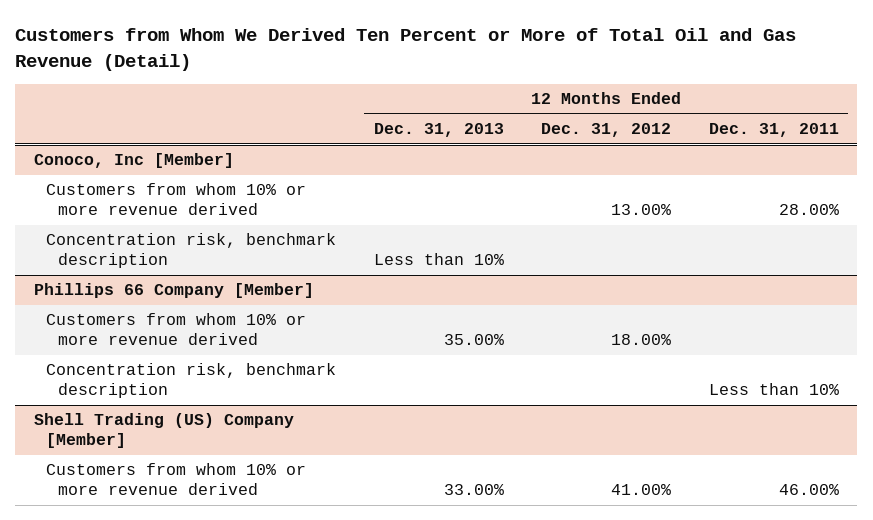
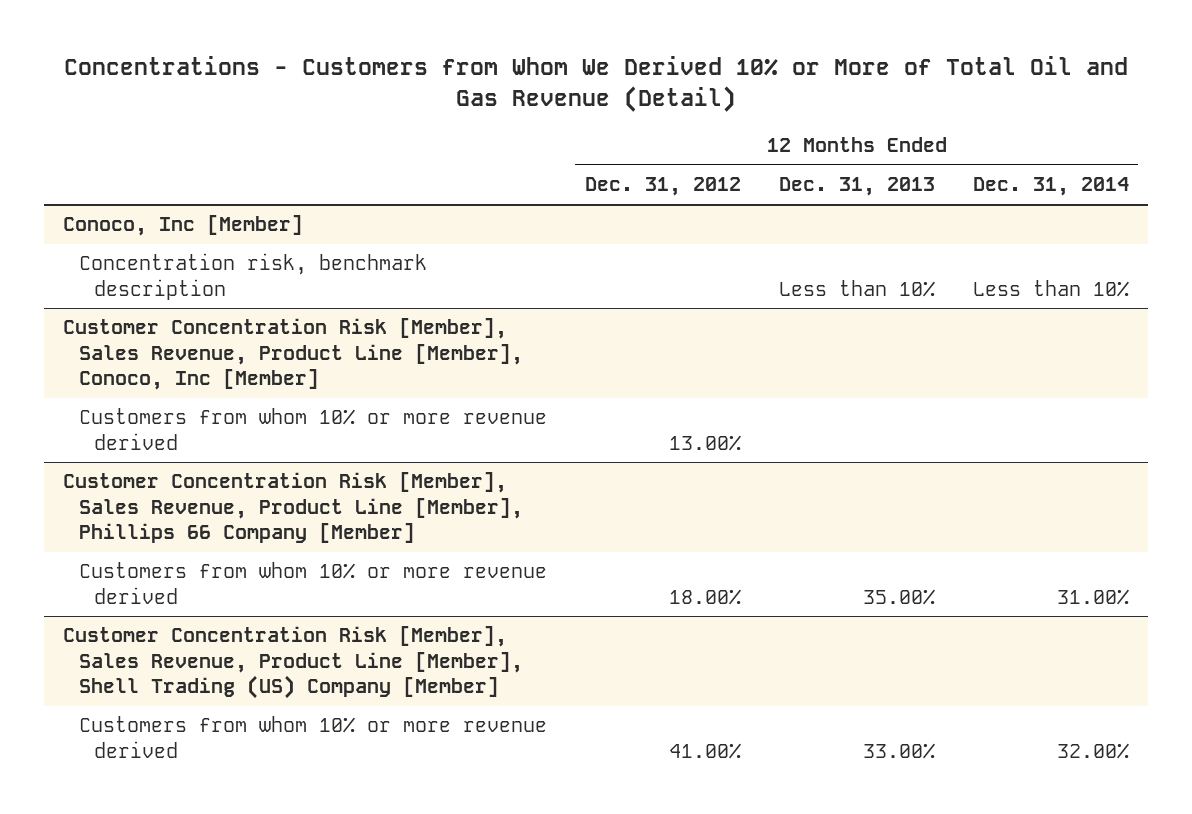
[15,28,797,72] Customers from Whom We Derived Ten Percent or More of Total Oil and Gas Revenue (Detail) -> [64,56,1129,113] Concentrations - Customers from Whom We Derived 10% or More of Total Oil and Gas Revenue (Detail)
[708,123,839,138] Dec. 31, 2011 -> none
none -> [972,177,1129,197] Dec. 31, 2014
[46,183,307,216] Customers from whom 10% or more revenue derived -> none
[34,283,315,299] Phillips 66 Company [Member] -> none
none -> [63,318,523,390] Customer Concentration Risk [Member], Sales Revenue, Product Line [Member], Conoco, Inc [Member]
none -> [78,408,547,450] Customers from whom 10% or more revenue derived
none -> [63,472,523,543] Customer Concentration Risk [Member], Sales Revenue, Product Line [Member], Phillips 66 Company [Member]
[46,363,337,399] Concentration risk, benchmark description -> none
[34,413,295,449] Shell Trading (US) Company [Member] -> none
none -> [63,626,523,699] Customer Concentration Risk [Member], Sales Revenue, Product Line [Member], Shell Trading (US) Company [Member]

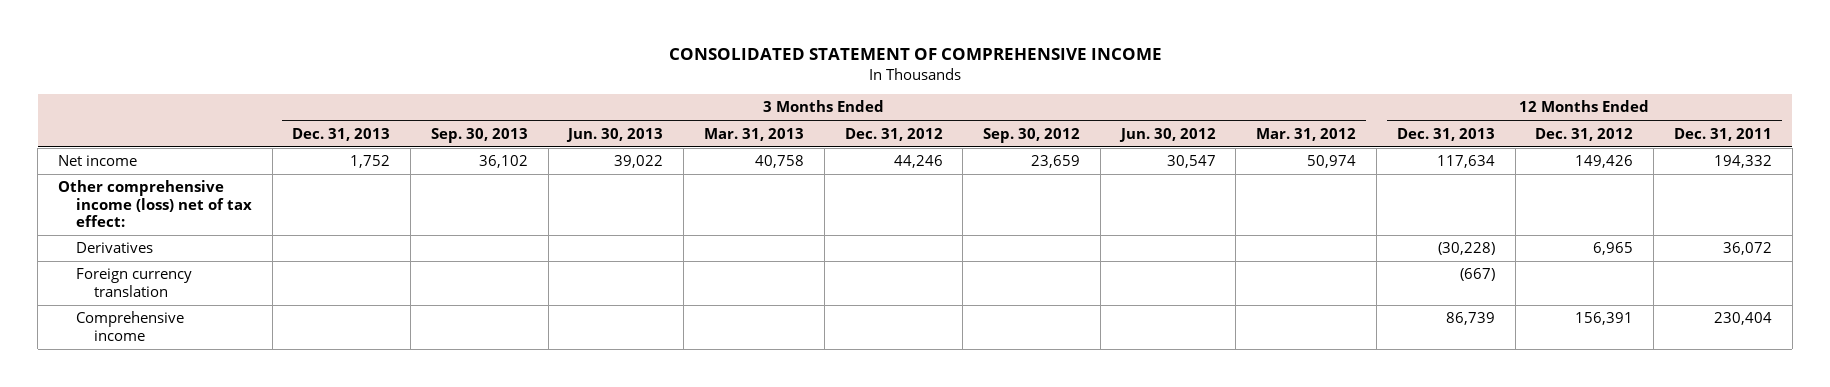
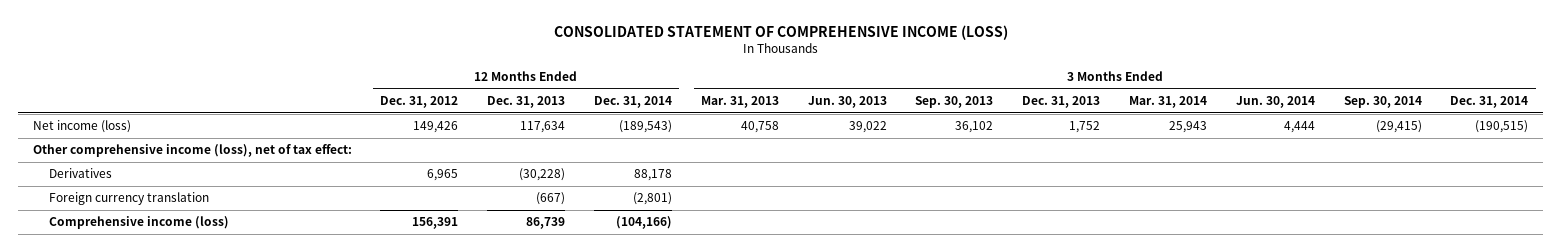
[668,48,1162,61] CONSOLIDATED STATEMENT OF COMPREHENSIVE INCOME -> [553,24,1008,40] CONSOLIDATED STATEMENT OF COMPREHENSIVE INCOME (LOSS)
[844,127,943,141] Dec. 31, 2012 -> none
[983,127,1081,143] Sep. 30, 2012 -> none
[1118,127,1216,142] Jun. 30, 2012 -> none
[1256,127,1357,141] Mar. 31, 2012 -> none
[1673,127,1772,141] Dec. 31, 2011 -> none
none -> [594,96,673,109] Dec. 31, 2014
none -> [1129,96,1208,109] Mar. 31, 2014
none -> [1235,96,1315,109] Jun. 30, 2014
none -> [1343,96,1422,109] Sep. 30, 2014
none -> [1450,96,1529,109] Dec. 31, 2014
[57,155,137,167] Net income -> [32,120,131,134] Net income (loss)
[57,180,252,227] Other comprehensive income (loss) net of tax effect: -> [32,144,352,158] Other comprehensive income (loss), net of tax effect:
[75,311,184,341] Comprehensive income -> [49,216,230,230] Comprehensive income (loss)

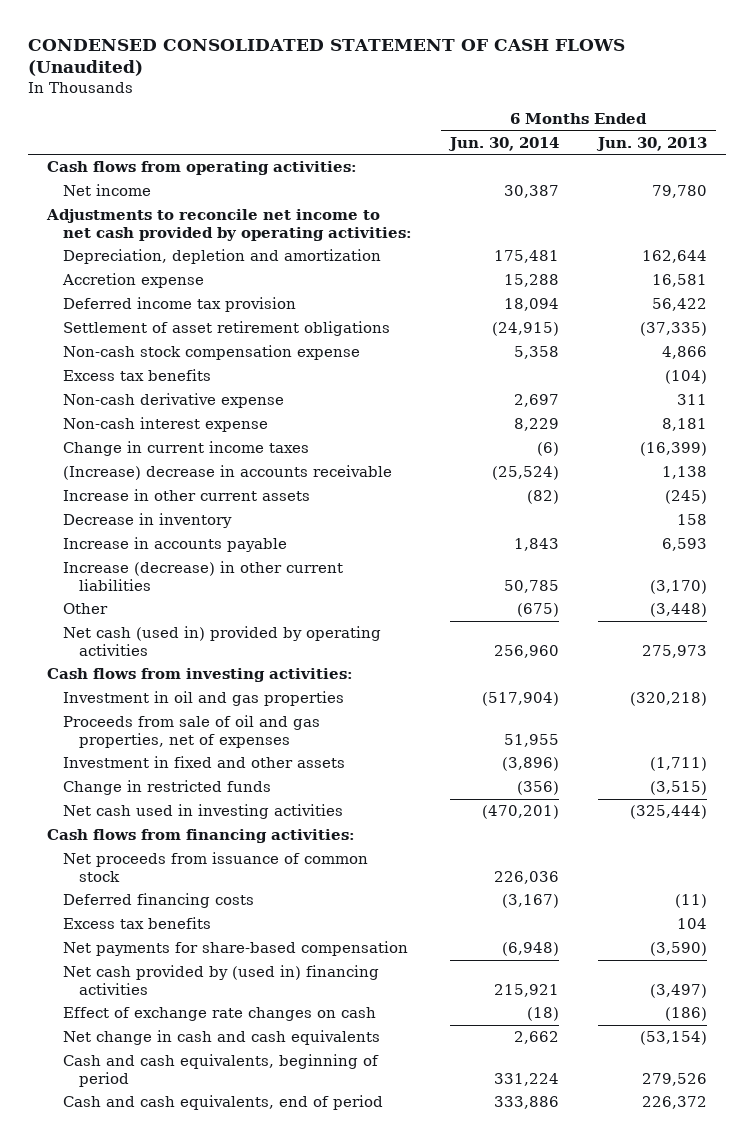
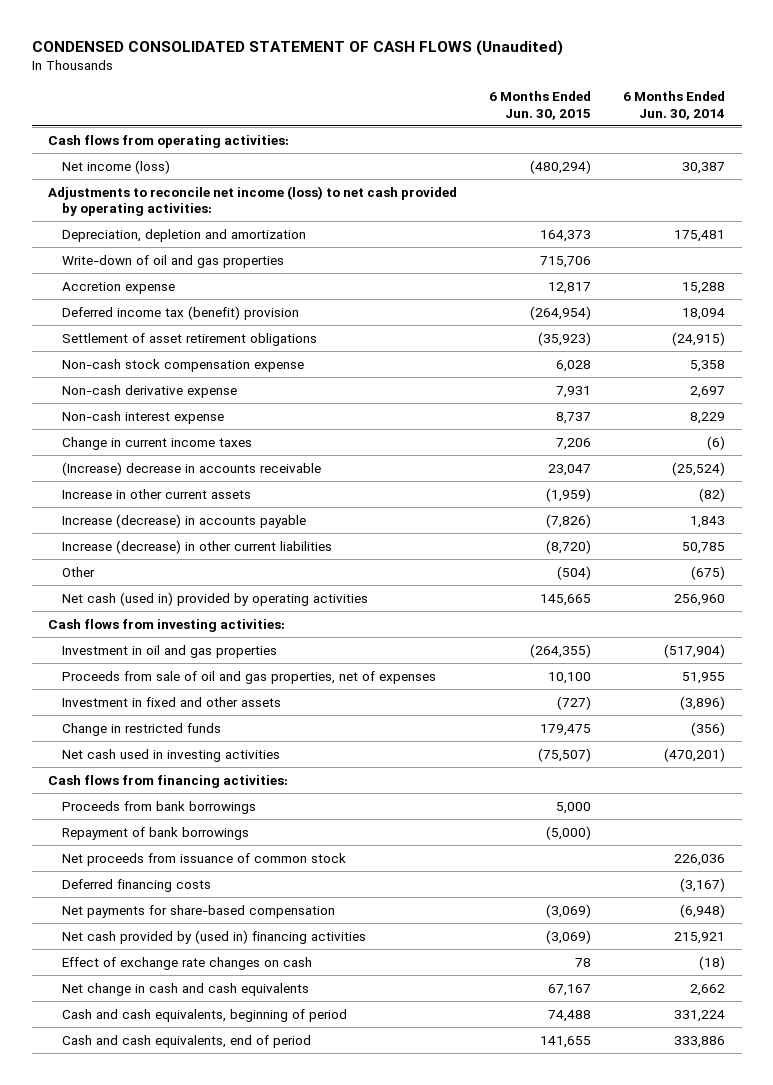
[595,136,707,151] Jun. 30, 2013 -> none
none -> [489,91,592,120] 6 Months Ended Jun. 30, 2015
[63,184,152,197] Net income -> [62,159,171,174] Net income (loss)
[46,209,413,241] Adjustments to reconcile net income to net cash provided by operating activities: -> [47,185,457,217] Adjustments to reconcile net income (loss) to net cash provided by operating activities:
none -> [62,254,285,268] Write-down of oil and gas properties
[63,297,297,313] Deferred income tax provision -> [62,305,300,320] Deferred income tax (benefit) provision
[63,369,212,382] Excess tax benefits -> none
[63,513,233,529] Decrease in inventory -> none
[63,537,288,553] Increase in accounts payable -> [62,513,307,528] Increase (decrease) in accounts payable
none -> [62,800,257,814] Proceeds from bank borrowings
none -> [62,826,250,840] Repayment of bank borrowings
[63,917,212,930] Excess tax benefits -> none

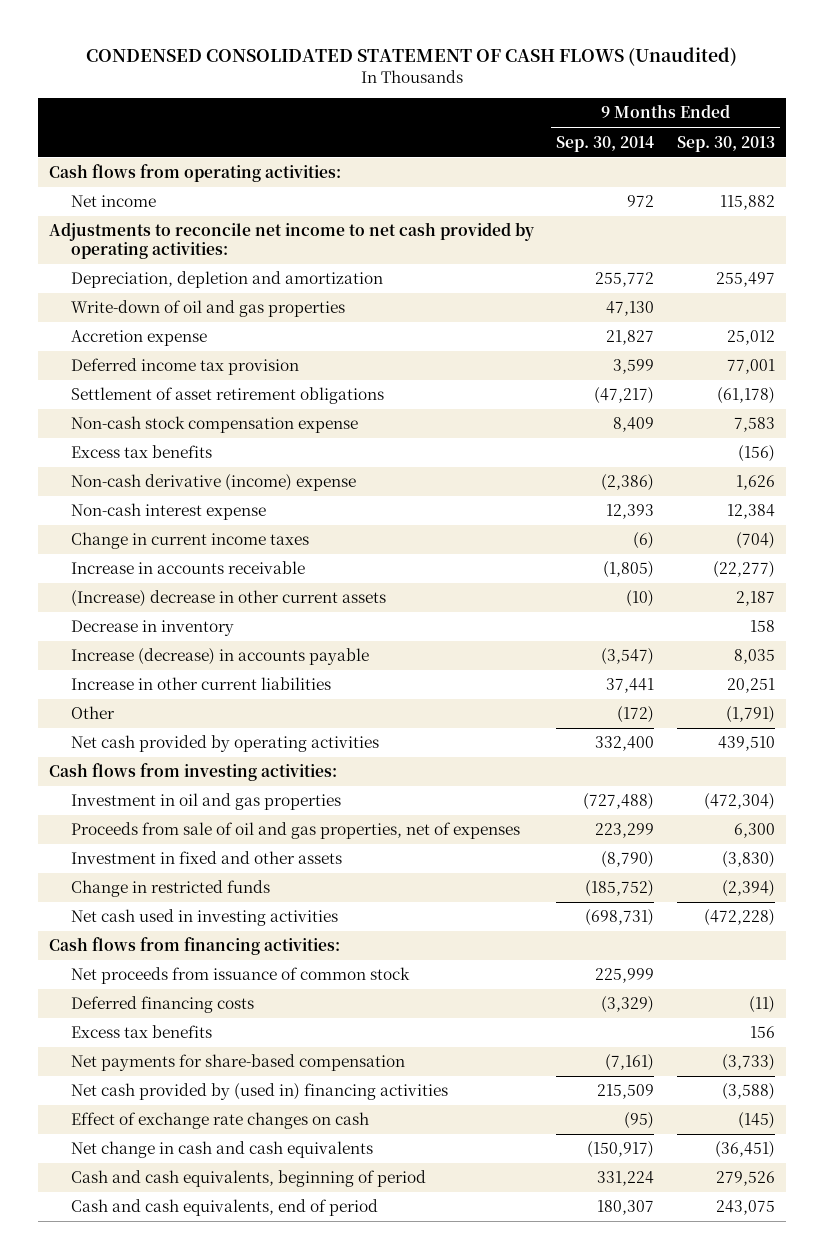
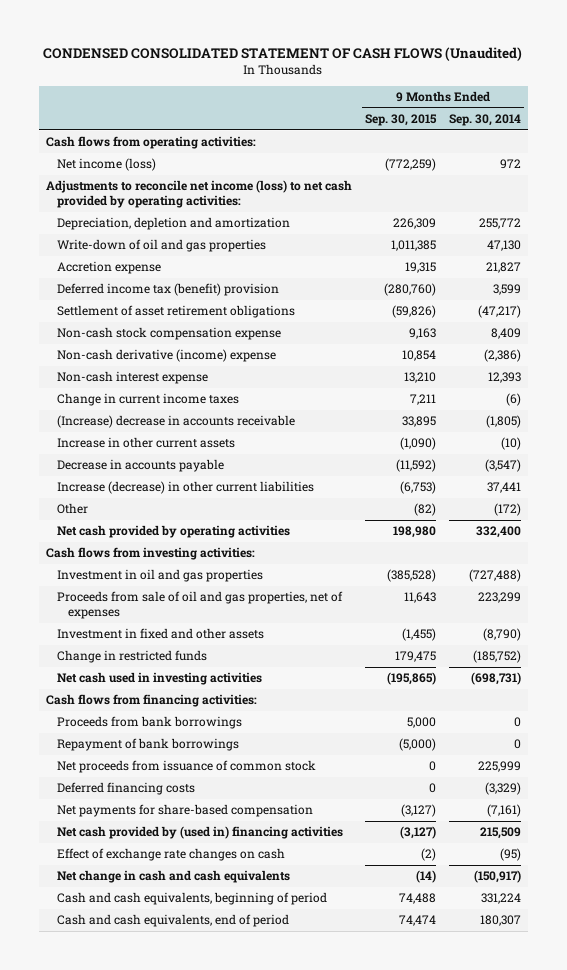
[676,135,775,152] Sep. 30, 2013 -> none
none -> [364,113,437,126] Sep. 30, 2015
[70,195,156,208] Net income -> [56,158,156,172] Net income (loss)
[49,222,535,259] Adjustments to reconcile net income to net cash provided by operating activities: -> [45,180,352,209] Adjustments to reconcile net income (loss) to net cash provided by operating activities:
[70,358,299,376] Deferred income tax provision -> [56,283,279,297] Deferred income tax (benefit) provision
[70,445,212,459] Excess tax benefits -> none
[70,620,234,637] Decrease in inventory -> none
[70,561,305,575] Increase in accounts receivable -> [56,415,295,429] (Increase) decrease in accounts receivable
[70,590,386,608] (Increase) decrease in other current assets -> [56,437,235,449] Increase in other current assets
[70,648,369,666] Increase (decrease) in accounts payable -> [56,459,224,473] Decrease in accounts payable
[70,677,331,691] Increase in other current liabilities -> [56,481,314,495] Increase (decrease) in other current liabilities
none -> [56,716,242,730] Proceeds from bank borrowings
none -> [56,738,239,752] Repayment of bank borrowings
[70,1025,212,1039] Excess tax benefits -> none

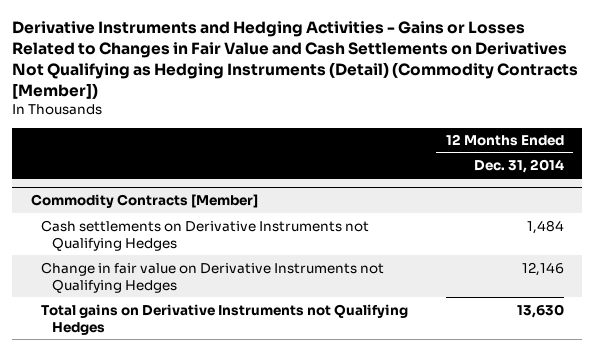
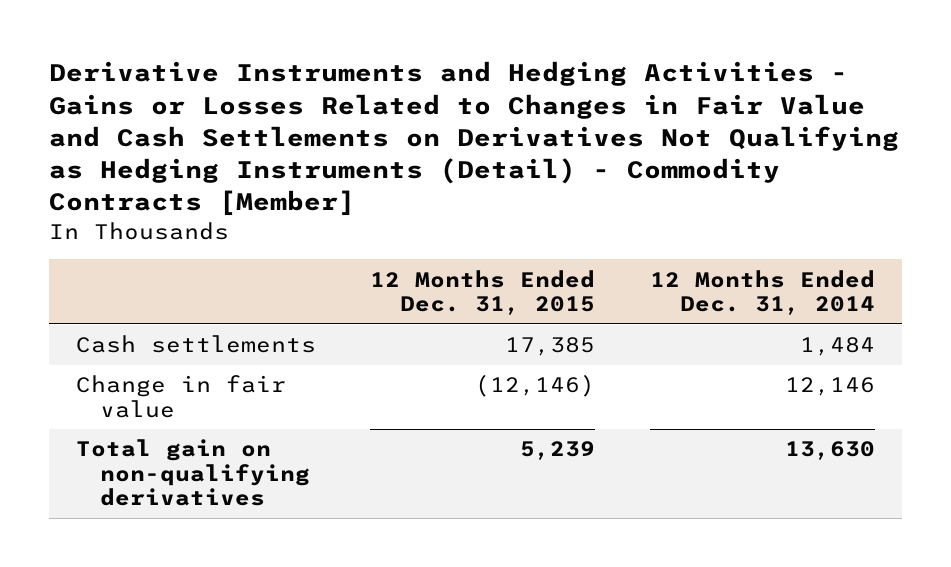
[12,21,579,100] Derivative Instruments and Hedging Activities - Gains or Losses Related to Changes in Fair Value and Cash Settlements on Derivatives Not Qualifying as Hedging Instruments (Detail) (Commodity Contracts [Member]) -> [49,61,900,217] Derivative Instruments and Hedging Activities - Gains or Losses Related to Changes in Fair Value and Cash Settlements on Derivatives Not Qualifying as Hedging Instruments (Detail) - Commodity Contracts [Member]
none -> [370,269,596,315] 12 Months Ended Dec. 31, 2015
[30,194,258,209] Commodity Contracts [Member] -> none
[41,219,370,251] Cash settlements on Derivative Instruments not Qualifying Hedges -> [76,335,317,354] Cash settlements
[41,261,385,293] Change in fair value on Derivative Instruments not Qualifying Hedges -> [76,375,287,418] Change in fair value
[41,303,409,335] Total gains on Derivative Instruments not Qualifying Hedges -> [76,439,310,506] Total gain on non-qualifying derivatives

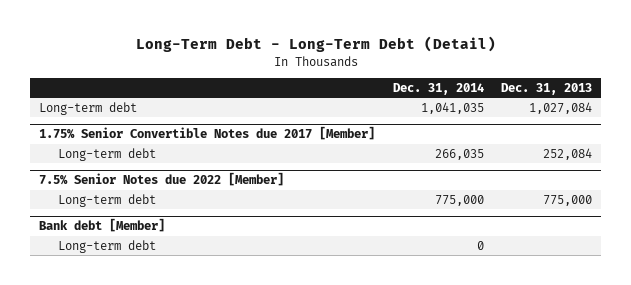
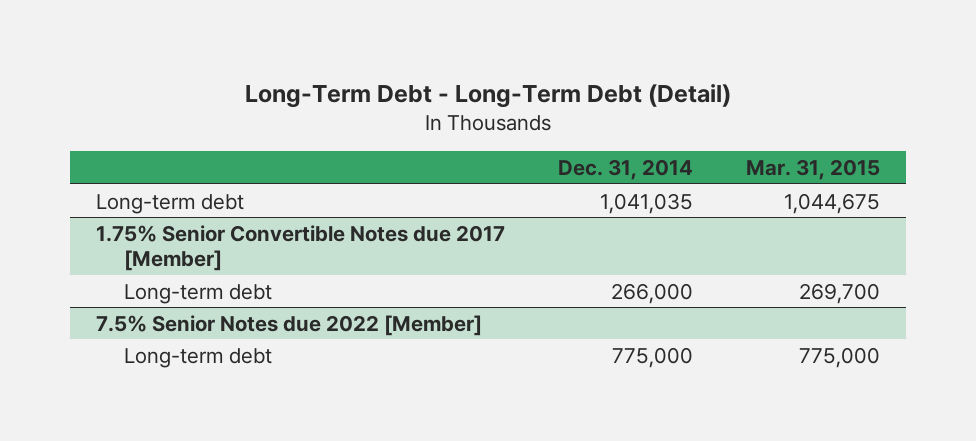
[501,82,593,95] Dec. 31, 2013 -> none
none -> [745,158,880,180] Mar. 31, 2015
[434,148,484,160] 266,035 -> [610,282,693,304] 266,000
[39,218,166,233] Bank debt [Member] -> none
[58,239,157,253] Long-term debt -> none

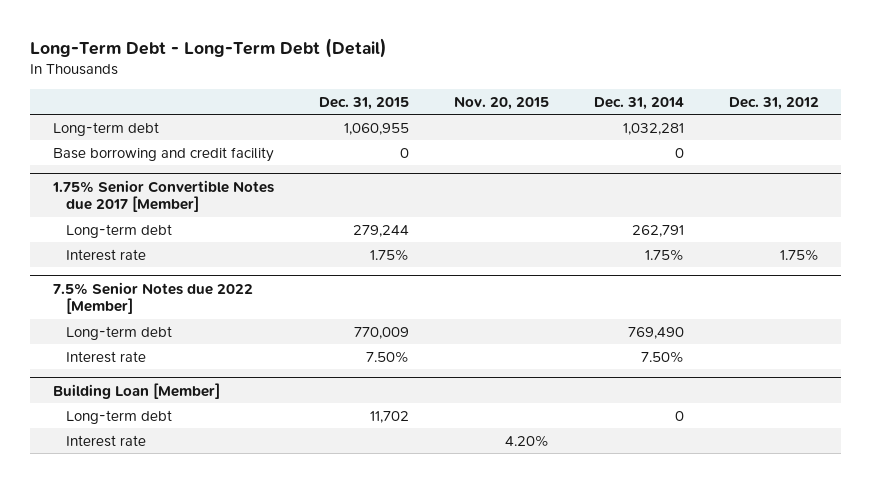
[745,158,880,180] Mar. 31, 2015 -> none
none -> [318,96,409,110] Dec. 31, 2015
none -> [453,96,549,110] Nov. 20, 2015
none -> [728,96,819,110] Dec. 31, 2012
[599,192,693,214] 1,041,035 -> [622,122,684,135] 1,032,281
none -> [52,146,274,162] Base borrowing and credit facility
[610,282,693,304] 266,000 -> [631,224,684,237] 262,791
none -> [65,248,146,261] Interest rate
[611,346,693,368] 775,000 -> [627,326,684,339] 769,490
none -> [65,350,146,363] Interest rate
none -> [52,382,220,399] Building Loan [Member]
none -> [65,409,172,424] Long-term debt
none -> [65,434,146,447] Interest rate

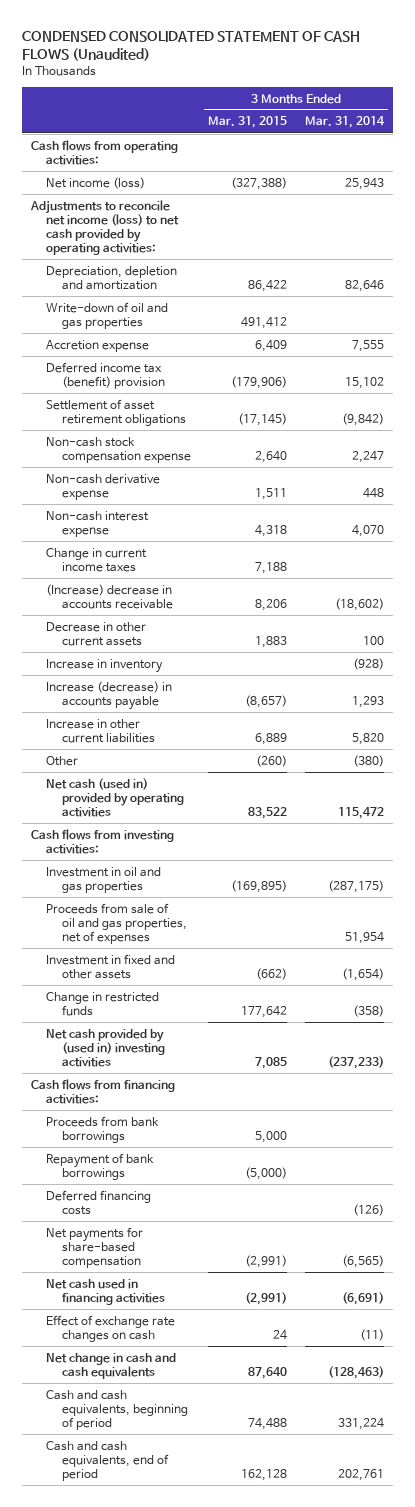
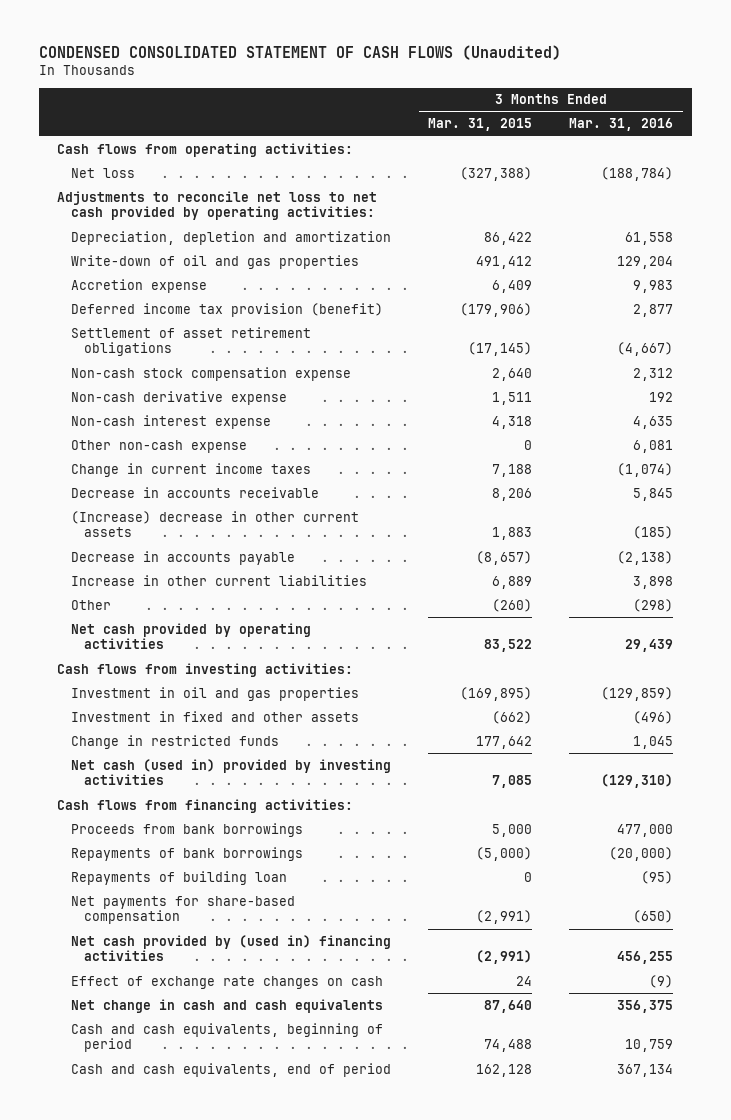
[304,116,385,129] Mar. 31, 2014 -> none
none -> [569,118,674,132] Mar. 31, 2016
[46,176,146,189] Net income (loss) -> [70,167,135,178] Net loss
[30,199,180,255] Adjustments to reconcile net income (loss) to net cash provided by operating activities: -> [57,190,378,221] Adjustments to reconcile net loss to net cash provided by operating activities:
[46,361,165,389] Deferred income tax (benefit) provision -> [70,302,383,317] Deferred income tax provision (benefit)
none -> [70,439,247,453] Other non-cash expense
[46,658,164,673] Increase in inventory -> none
[46,583,173,609] (Increase) decrease in accounts receivable -> [70,486,319,498] Decrease in accounts receivable
[46,621,147,646] Decrease in other current assets -> [70,510,359,538] (Increase) decrease in other current assets
[46,680,173,710] Increase (decrease) in accounts payable -> [70,550,295,565] Decrease in accounts payable
[46,777,184,817] Net cash (used in) provided by operating activities -> [70,622,311,650] Net cash provided by operating activities
[46,902,187,944] Proceeds from sale of oil and gas properties, net of expenses -> none
[46,1028,165,1067] Net cash provided by (used in) investing activities -> [70,758,391,786] Net cash (used in) provided by investing activities
[46,1189,152,1215] Deferred financing costs -> none
[46,1152,155,1180] Repayment of bank borrowings -> [70,846,303,861] Repayments of bank borrowings
none -> [70,870,287,885] Repayments of building loan
[46,1278,165,1305] Net cash used in financing activities -> [70,934,391,962] Net cash provided by (used in) financing activities

